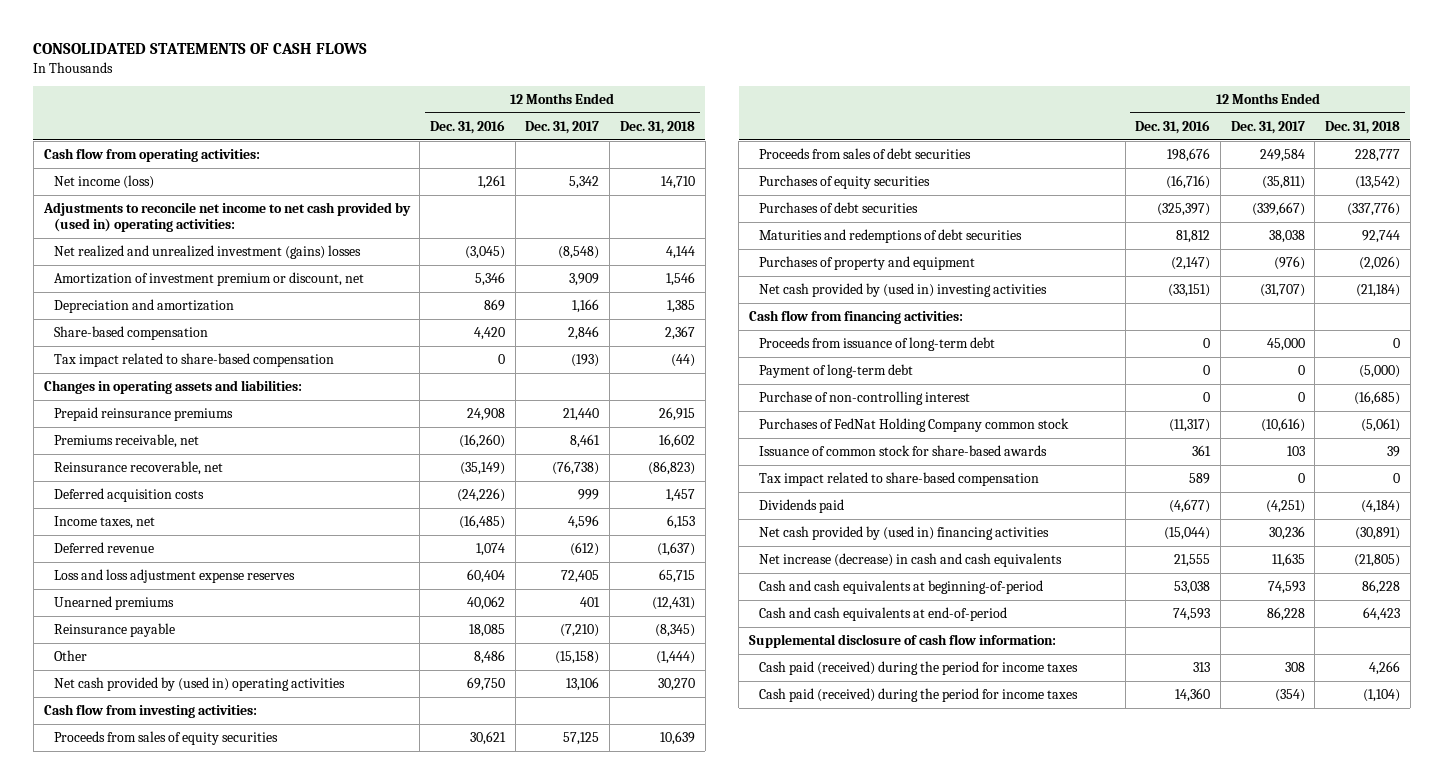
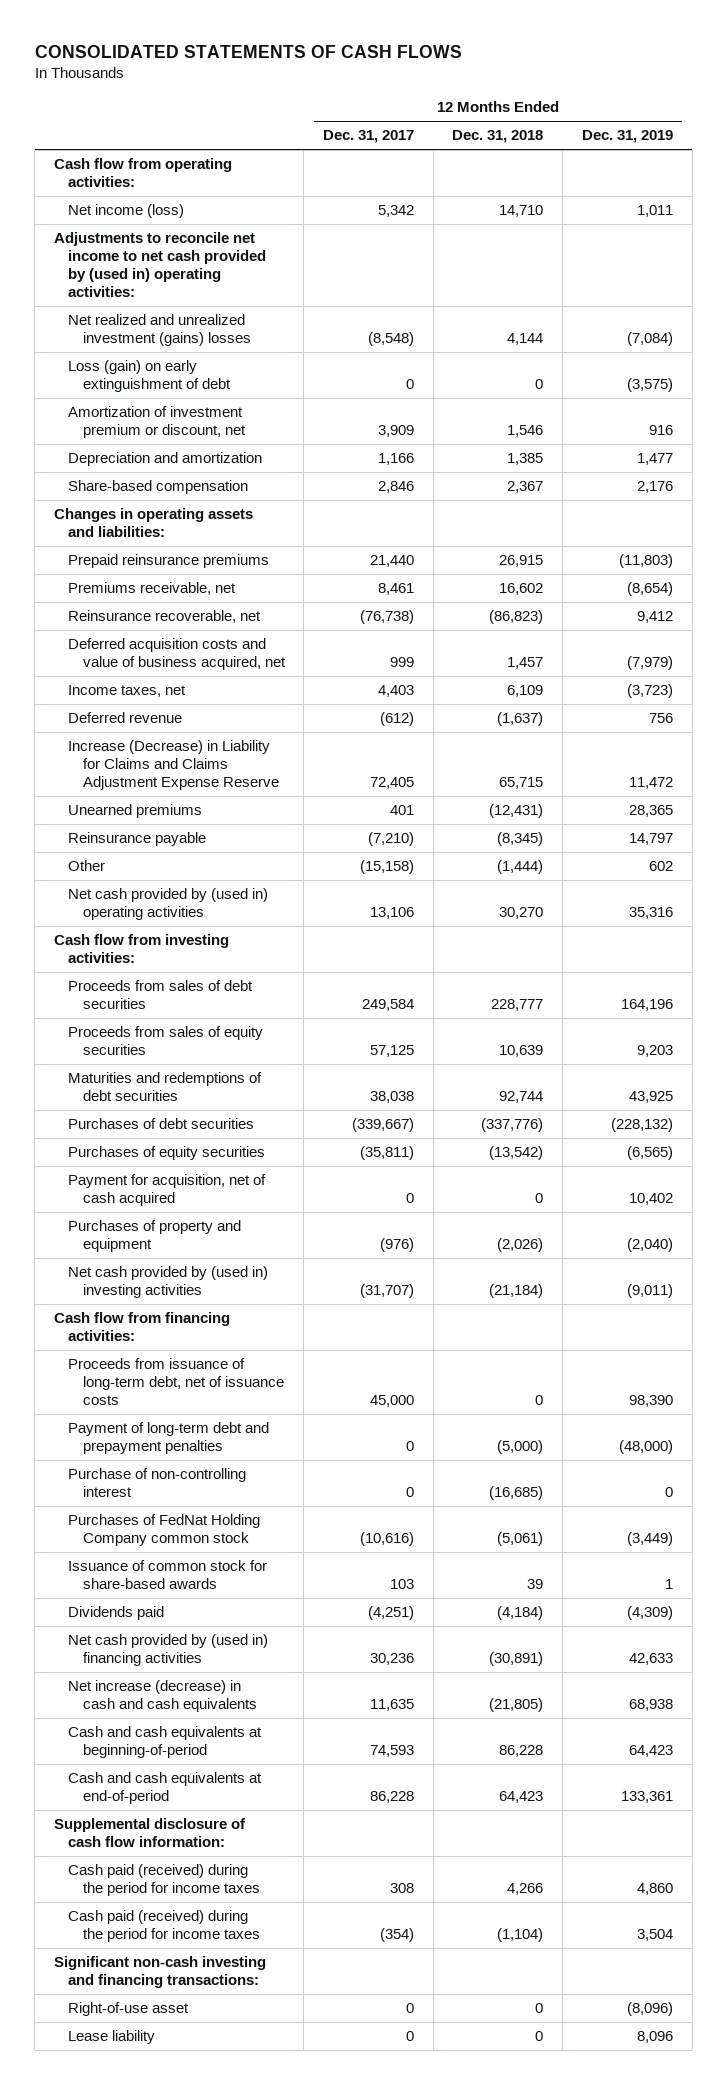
[430,119,506,134] Dec. 31, 2016 -> none
none -> [581,130,673,144] Dec. 31, 2019
none -> [68,360,231,393] Loss (gain) on early extinguishment of debt
[53,353,334,368] Tax impact related to share-based compensation -> none
[53,488,204,503] Deferred acquisition costs -> [68,638,286,671] Deferred acquisition costs and value of business acquired, net
[568,515,600,530] 4,596 -> [378,685,415,698] 4,403
[666,515,695,530] 6,153 -> [507,685,544,698] 6,109
[53,569,295,584] Loss and loss adjustment expense reserves -> [68,740,279,791] Increase (Decrease) in Liability for Claims and Claims Adjustment Expense Reserve
[53,731,278,746] Proceeds from sales of equity securities -> [68,1026,264,1056] Proceeds from sales of equity securities
[759,202,919,214] Purchases of debt securities -> [68,1118,255,1130] Purchases of debt securities
[759,175,931,190] Purchases of equity securities -> [68,1146,266,1161] Purchases of equity securities
none -> [68,1174,267,1207] Payment for acquisition, net of cash acquired
[759,337,996,352] Proceeds from issuance of long-term debt -> [68,1358,284,1406] Proceeds from issuance of long-term debt, net of issuance costs
[759,364,914,379] Payment of long-term debt -> [68,1422,270,1455] Payment of long-term debt and prepayment penalties
[759,472,1040,487] Tax impact related to share-based compensation -> none
none -> [53,1956,266,1989] Significant non-cash investing and financing transactions:
none -> [68,2002,190,2017] Right-of-use asset
none -> [68,2030,156,2045] Lease liability

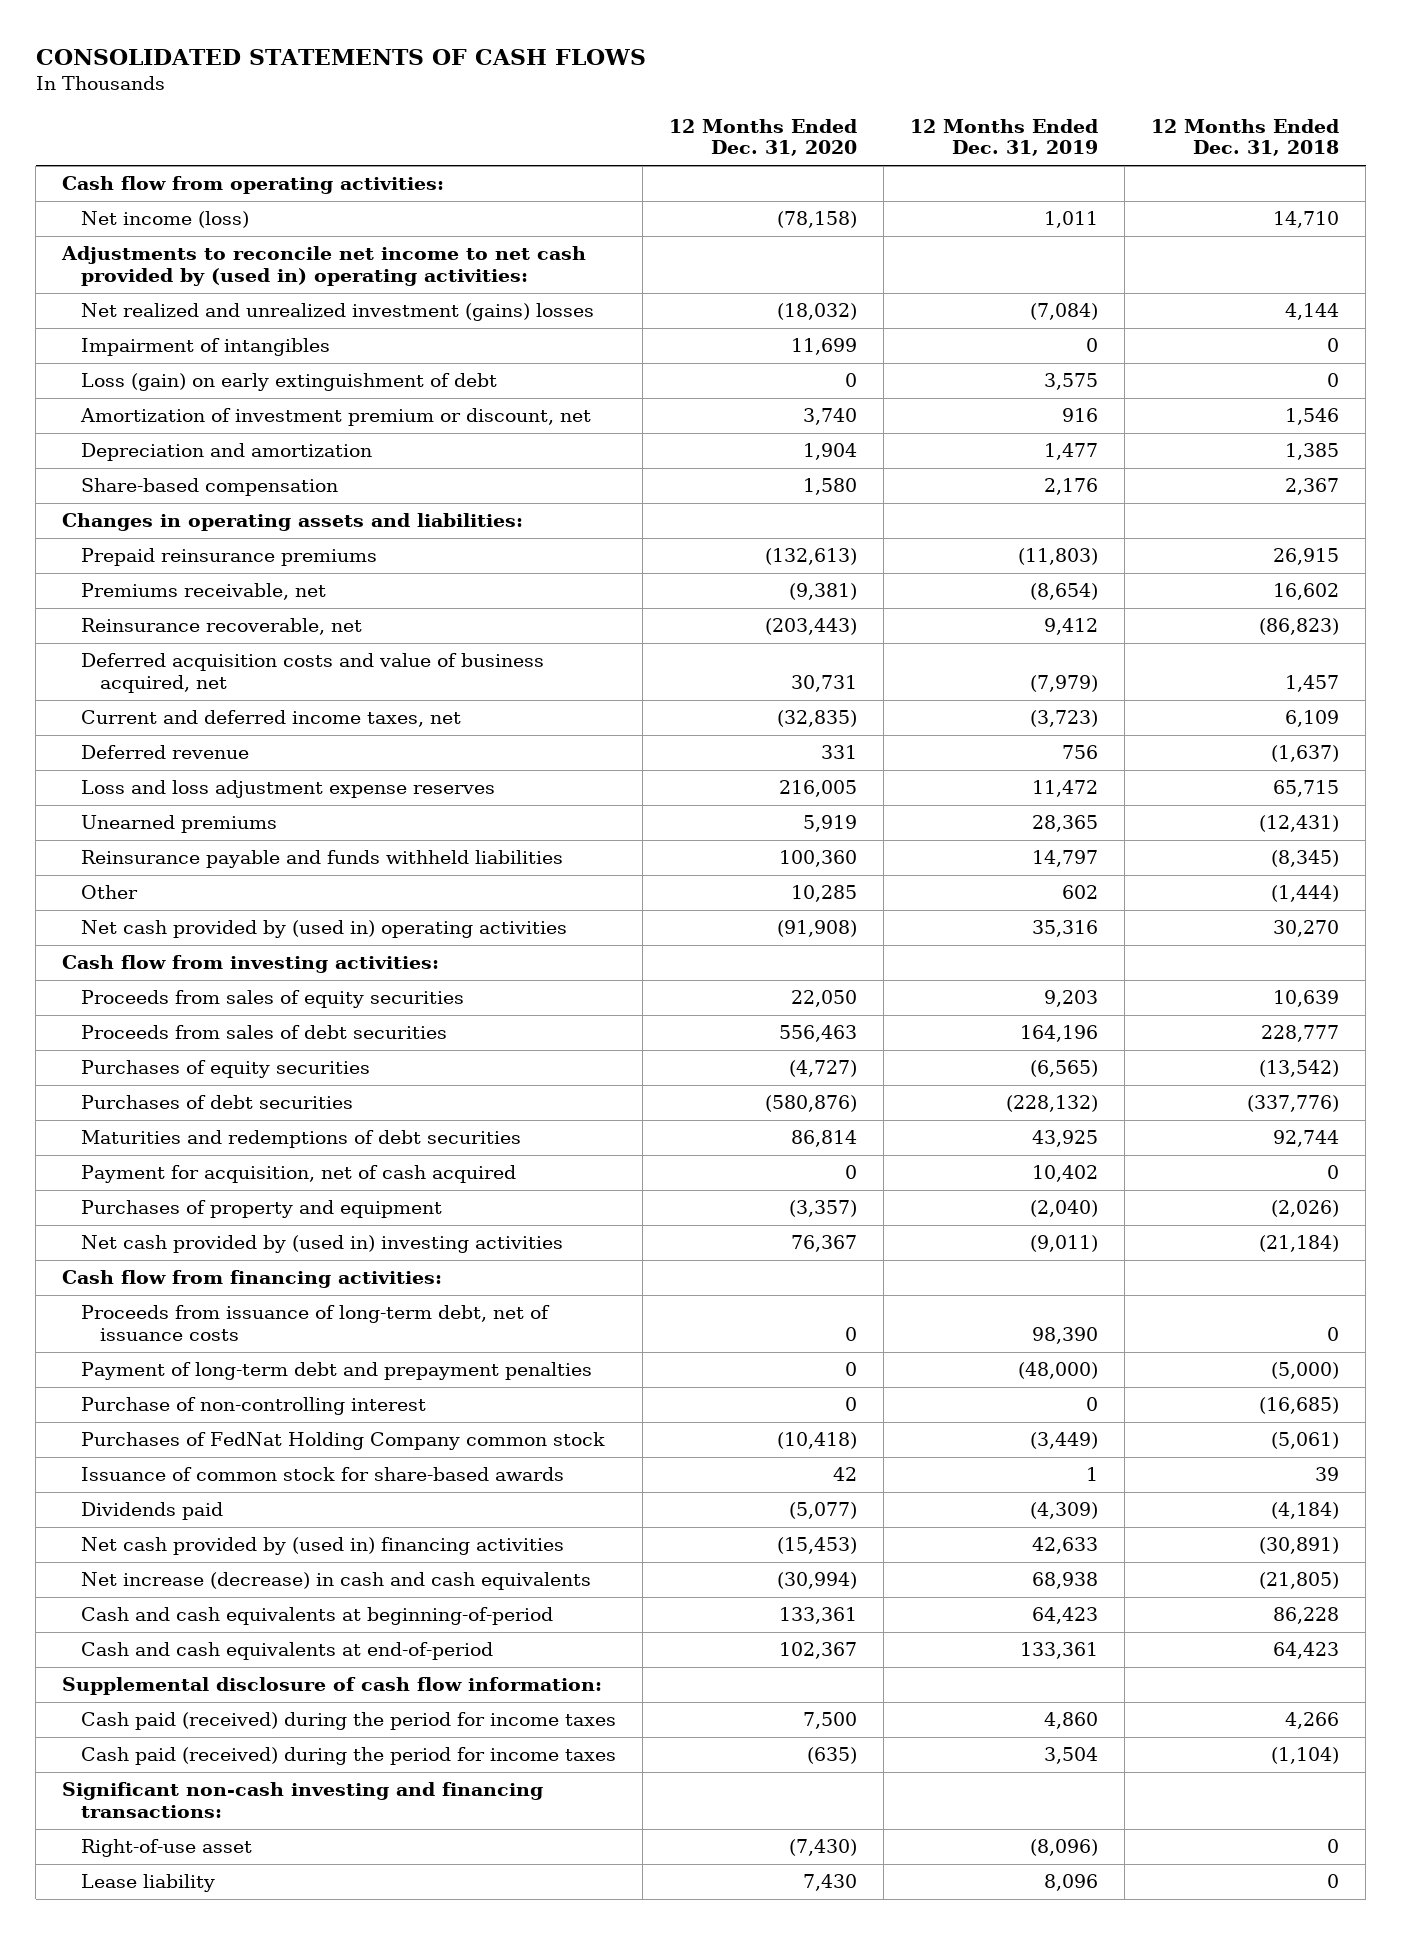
[323,130,415,144] Dec. 31, 2017 -> none
none -> [669,118,858,157] 12 Months Ended Dec. 31, 2020
none -> [80,338,330,357] Impairment of intangibles
[626,378,673,393] (3,575) -> [1044,373,1099,391] 3,575
[68,685,187,698] Income taxes, net -> [80,710,461,728] Current and deferred income taxes, net
[68,740,279,791] Increase (Decrease) in Liability for Claims and Claims Adjustment Expense Reserve -> [80,780,495,799] Loss and loss adjustment expense reserves
[68,832,207,847] Reinsurance payable -> [80,850,563,869] Reinsurance payable and funds withheld liabilities
[68,980,254,1010] Proceeds from sales of debt securities -> [80,1025,447,1040] Proceeds from sales of debt securities
[68,1118,255,1130] Purchases of debt securities -> [80,1095,353,1110] Purchases of debt securities
[68,1072,263,1102] Maturities and redemptions of debt securities -> [80,1130,521,1149] Maturities and redemptions of debt securities

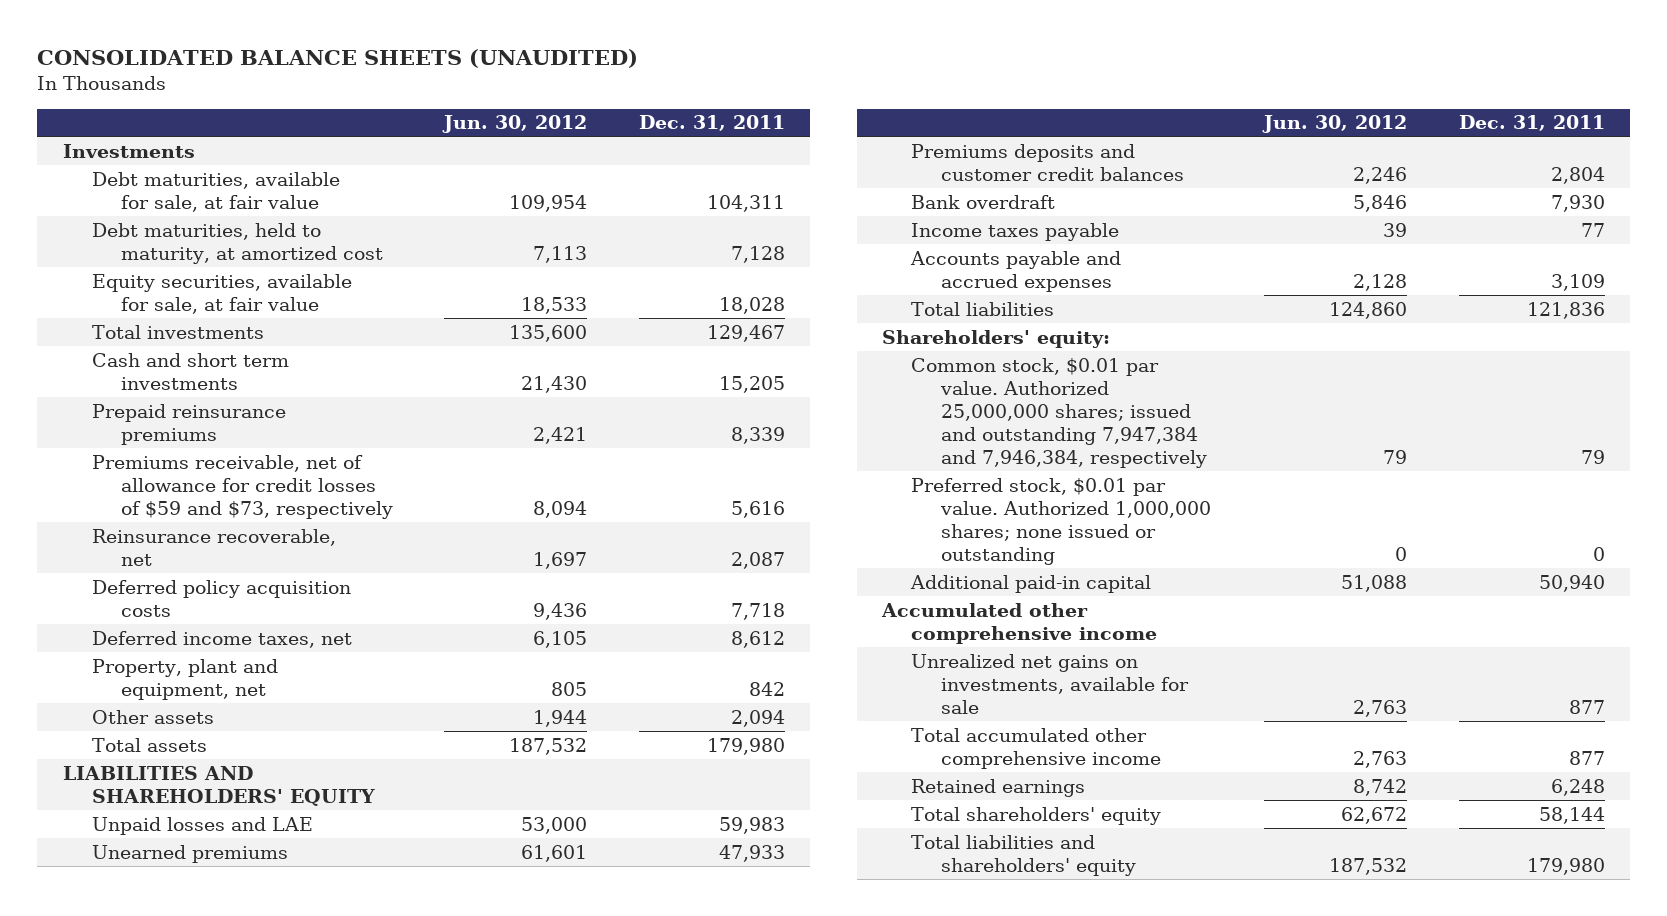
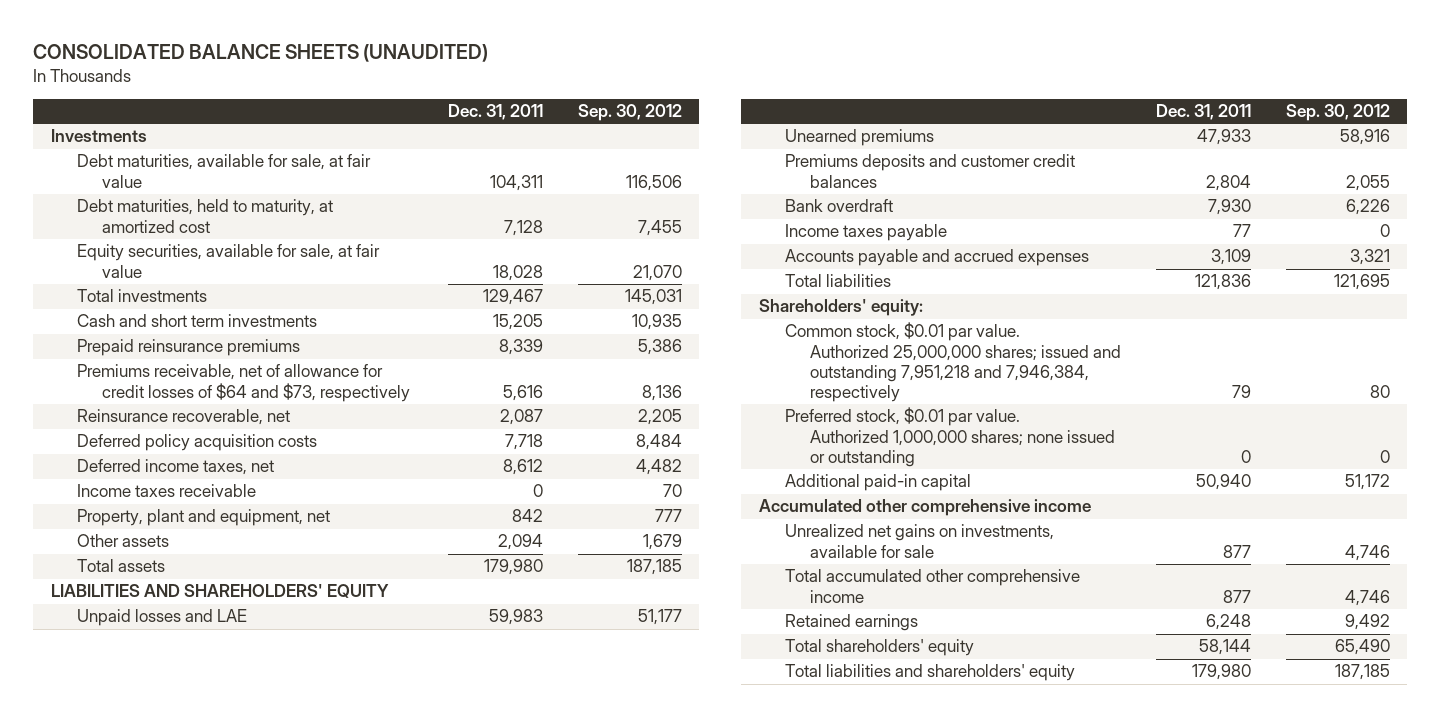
[442,115,588,134] Jun. 30, 2012 -> none
none -> [577,103,682,121] Sep. 30, 2012
[91,454,393,519] Premiums receivable, net of allowance for credit losses of $59 and $73, respectively -> [76,364,411,402] Premiums receivable, net of allowance for credit losses of $64 and $73, respectively
none -> [76,484,256,498] Income taxes receivable
[911,357,1207,468] Common stock, $0.01 par value. Authorized 25,000,000 shares; issued and outstanding 7,947,384 and 7,946,384, respectively -> [784,322,1122,402] Common stock, $0.01 par value. Authorized 25,000,000 shares; issued and outstanding 7,951,218 and 7,946,384, respectively

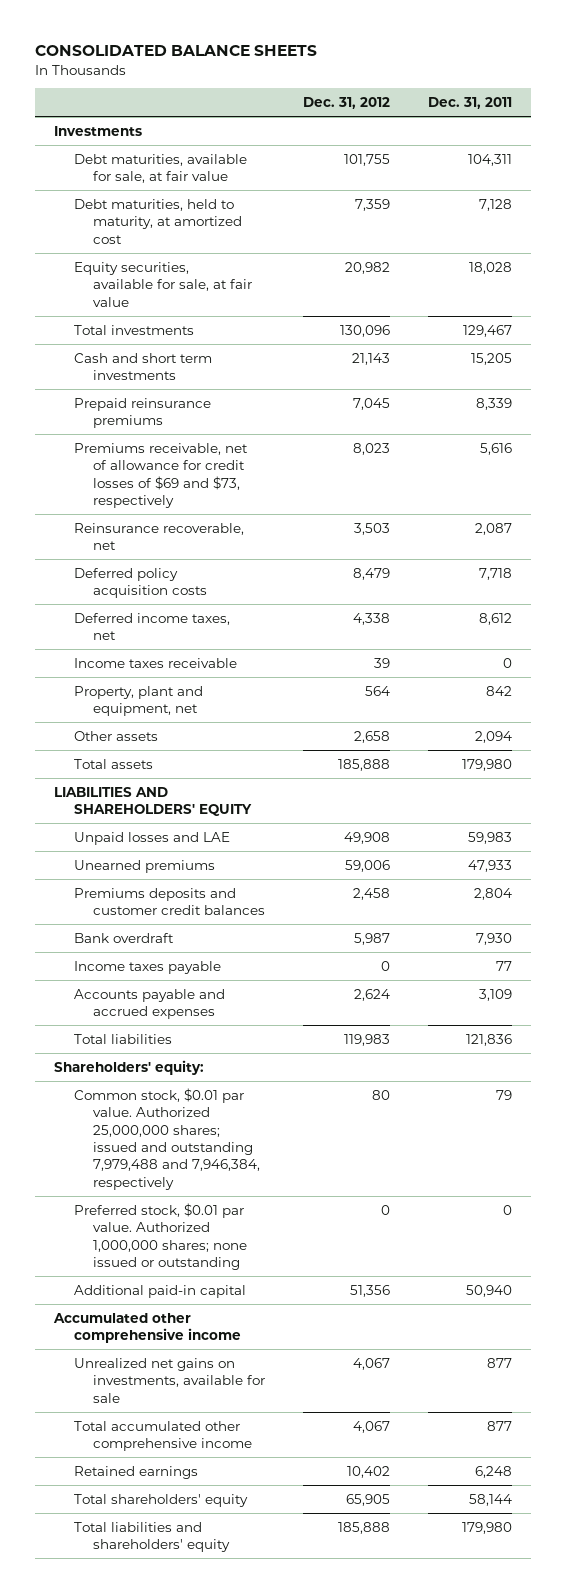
[33,44,489,63] CONSOLIDATED BALANCE SHEETS (UNAUDITED) -> [35,45,318,57] CONSOLIDATED BALANCE SHEETS
[577,103,682,121] Sep. 30, 2012 -> none
none -> [302,96,390,109] Dec. 31, 2012
[76,364,411,402] Premiums receivable, net of allowance for credit losses of $64 and $73, respectively -> [73,442,248,509] Premiums receivable, net of allowance for credit losses of $69 and $73, respectively
[784,322,1122,402] Common stock, $0.01 par value. Authorized 25,000,000 shares; issued and outstanding 7,951,218 and 7,946,384, respectively -> [73,1087,260,1190] Common stock, $0.01 par value. Authorized 25,000,000 shares; issued and outstanding 7,979,488 and 7,946,384, respectively

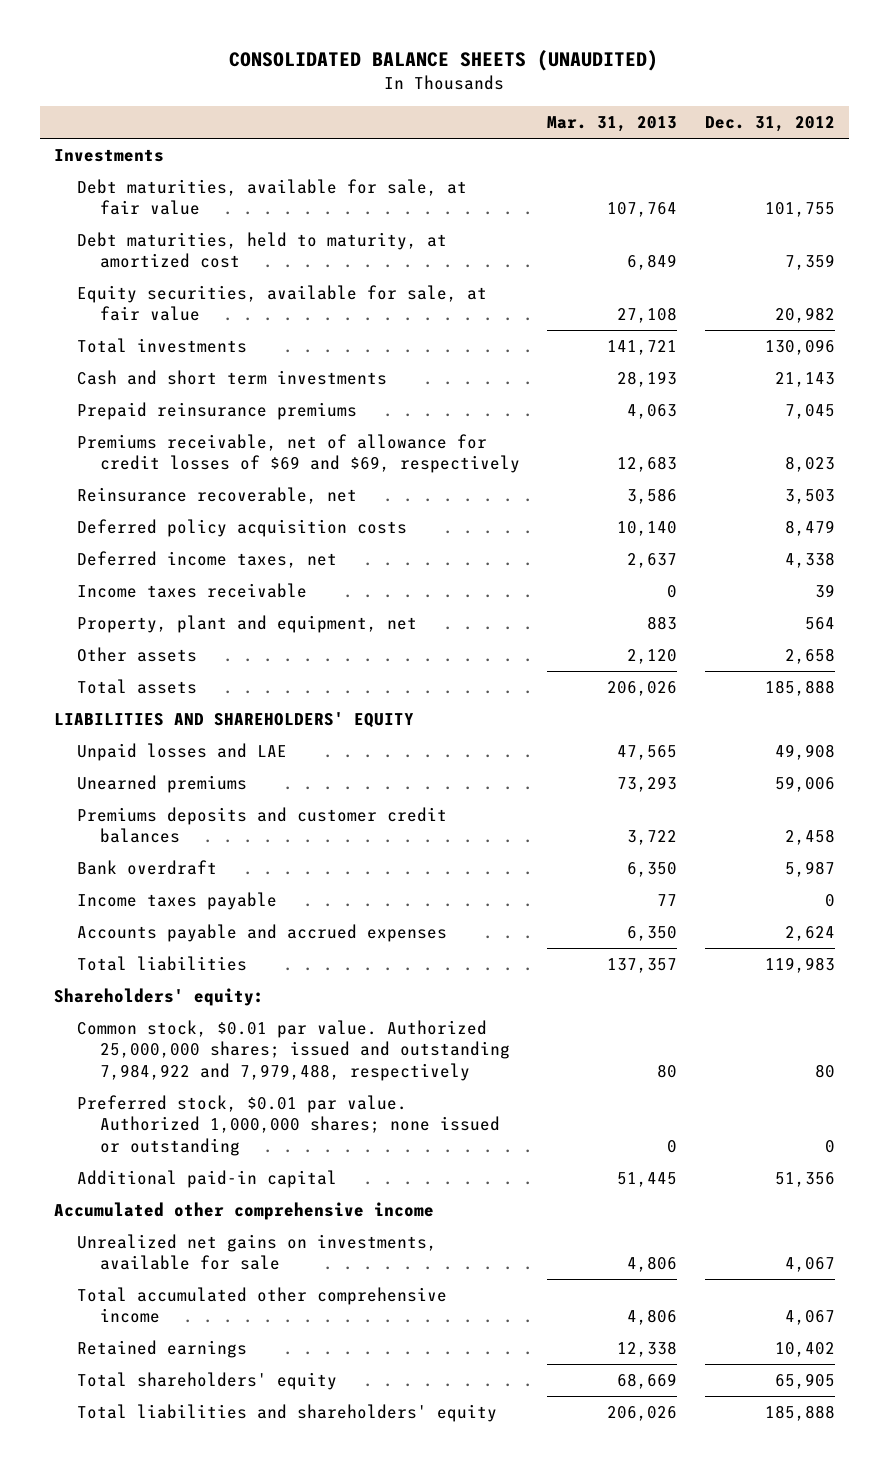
[35,45,318,57] CONSOLIDATED BALANCE SHEETS -> [229,50,659,72] CONSOLIDATED BALANCE SHEETS (UNAUDITED)
[428,96,513,109] Dec. 31, 2011 -> none
none -> [547,116,678,133] Mar. 31, 2013
[73,442,248,509] Premiums receivable, net of allowance for credit losses of $69 and $73, respectively -> [76,433,520,474] Premiums receivable, net of allowance for credit losses of $69 and $69, respectively
[73,1087,260,1190] Common stock, $0.01 par value. Authorized 25,000,000 shares; issued and outstanding 7,979,488 and 7,946,384, respectively -> [76,1019,510,1081] Common stock, $0.01 par value. Authorized 25,000,000 shares; issued and outstanding 7,984,922 and 7,979,488, respectively

